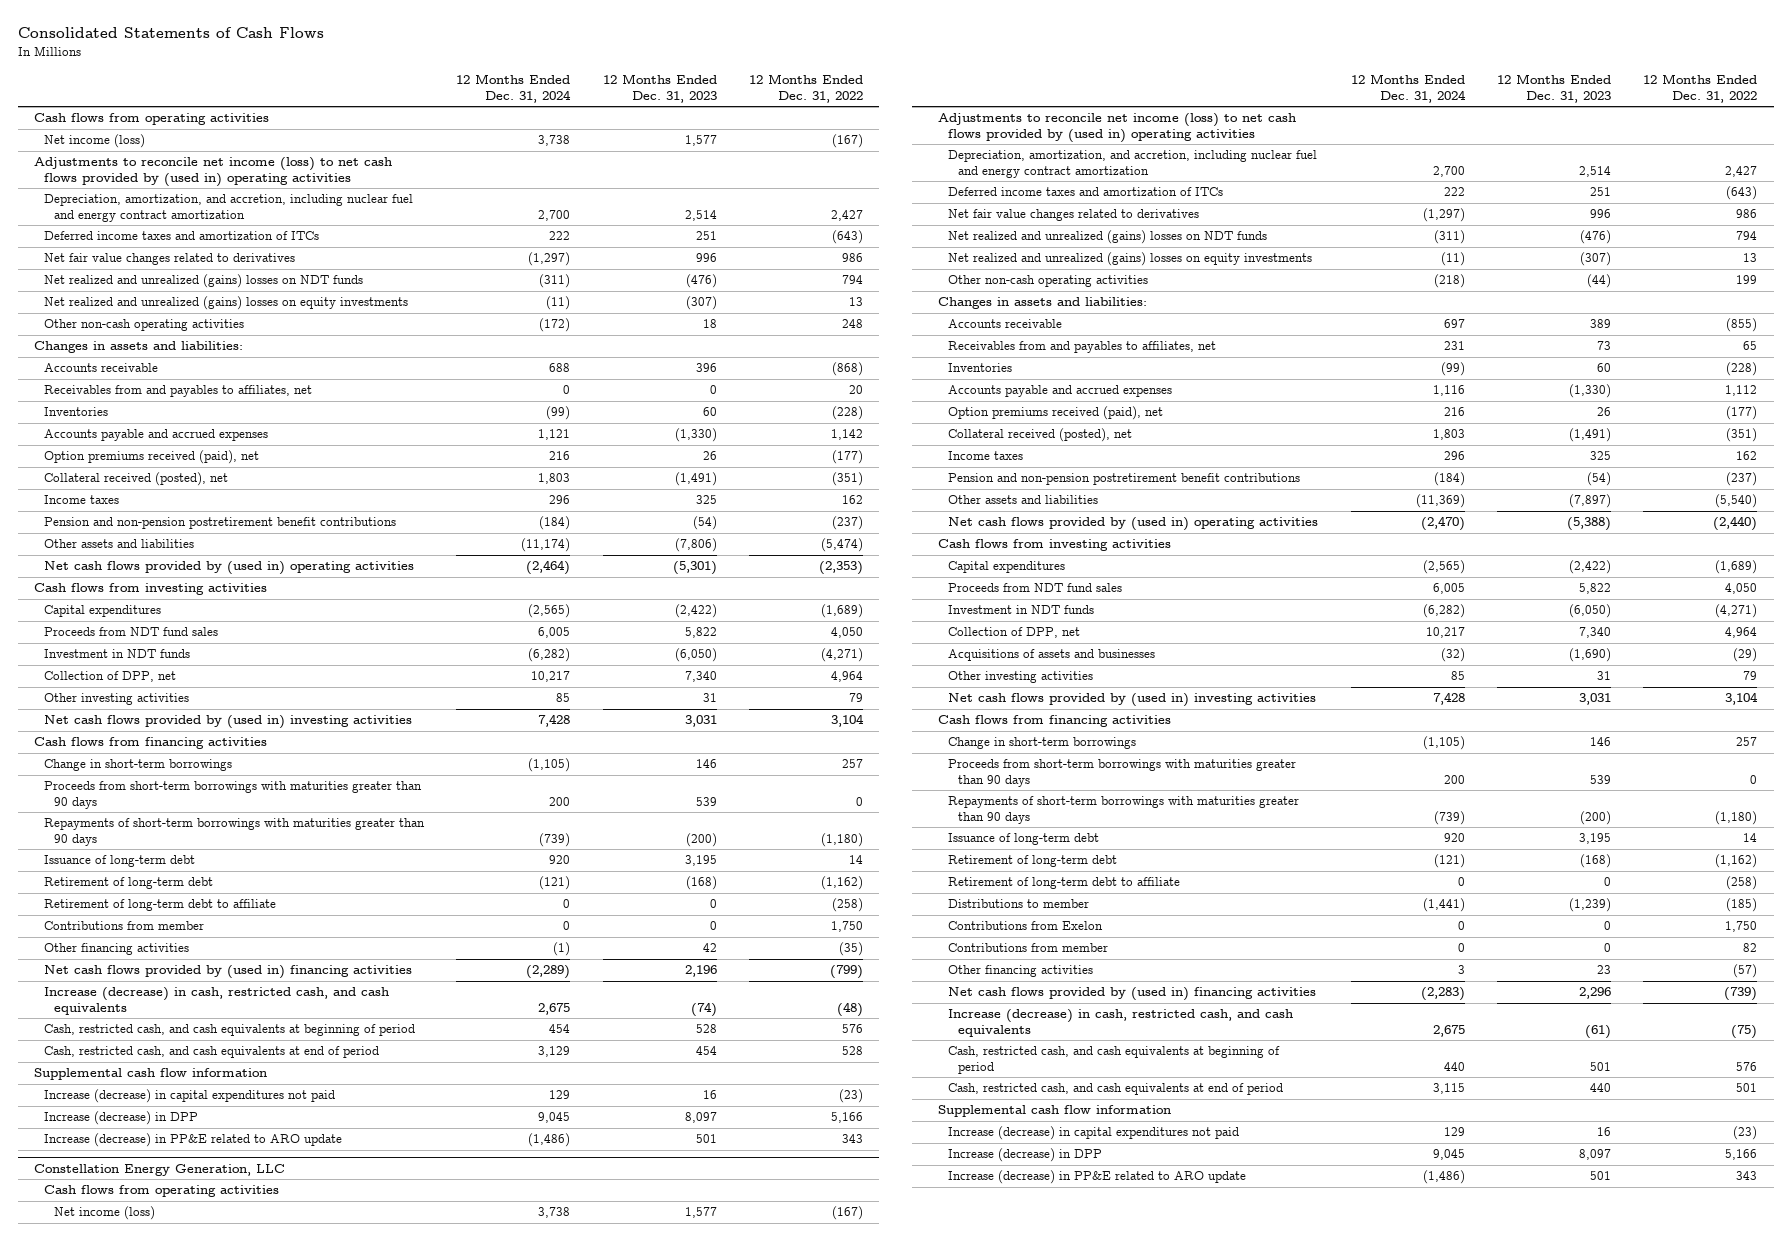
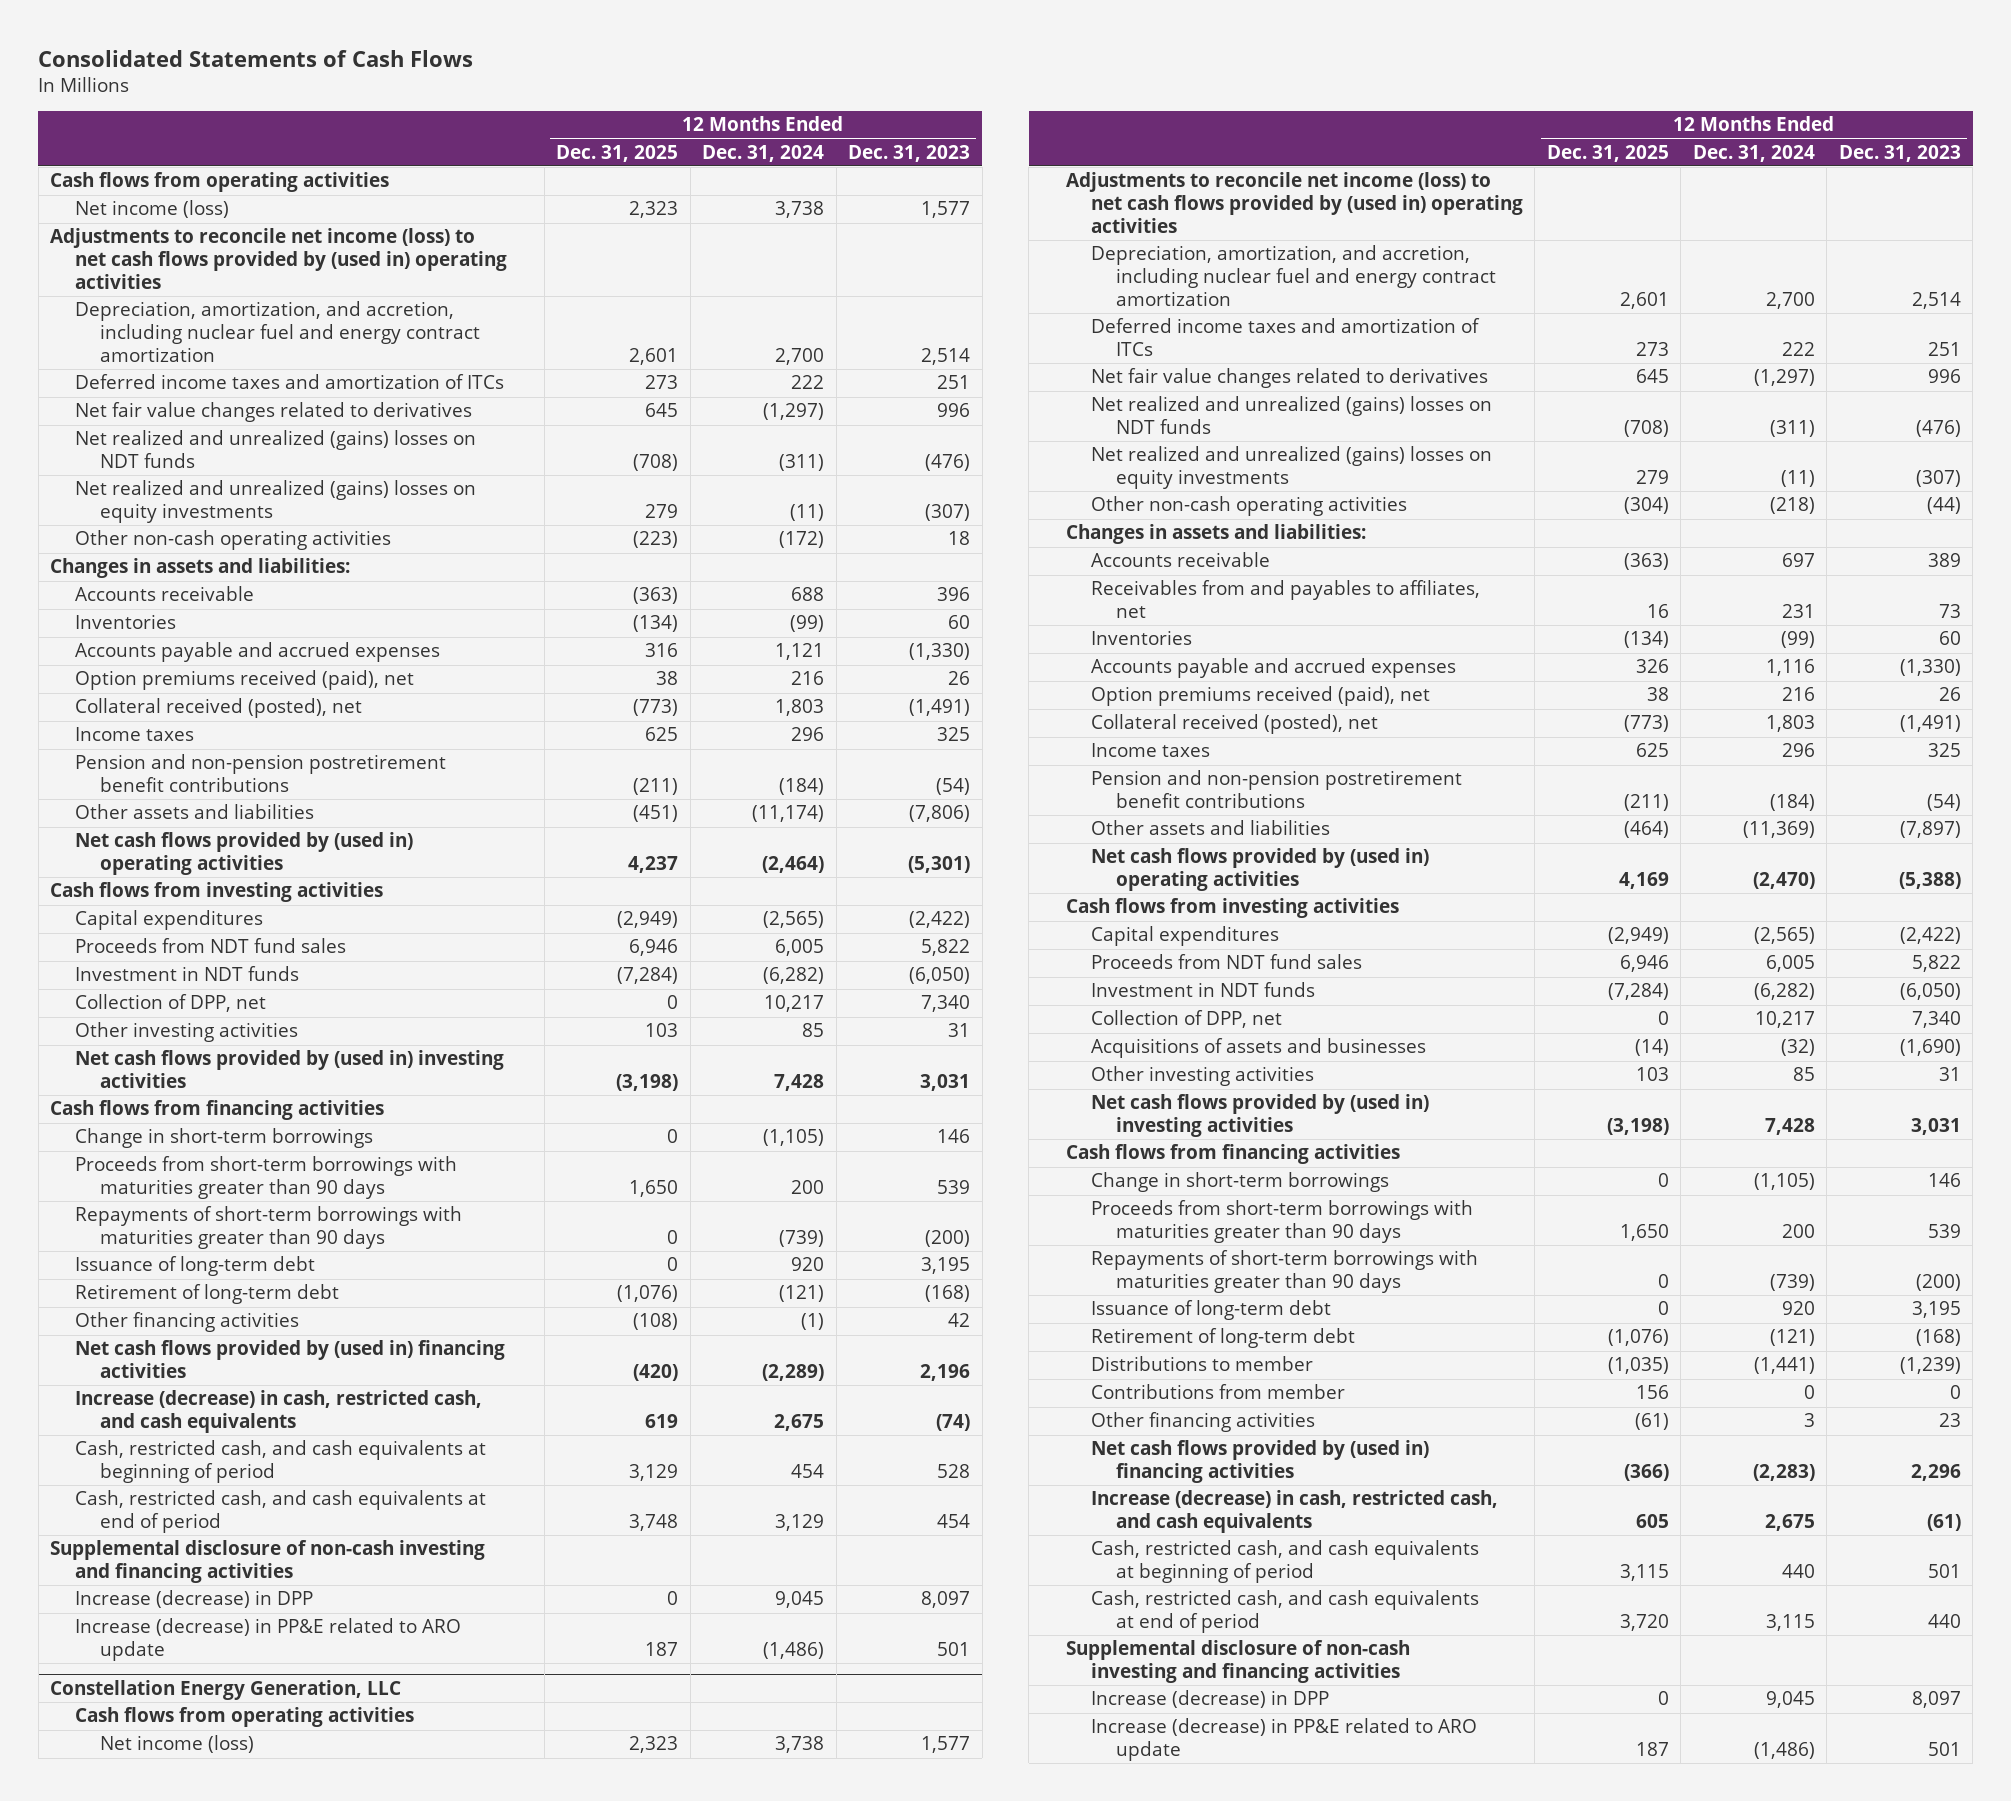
[749,74,864,103] 12 Months Ended Dec. 31, 2022 -> none
none -> [556,144,679,162] Dec. 31, 2025
[44,385,313,398] Receivables from and payables to affiliates, net -> none
[44,899,277,912] Retirement of long-term debt to affiliate -> none
[44,921,205,931] Contributions from member -> none
[44,1089,336,1104] Increase (decrease) in capital expenditures not paid -> none
[34,1068,268,1081] Supplemental cash flow information -> [49,1540,485,1584] Supplemental disclosure of non-cash investing and financing activities
[948,877,1181,890] Retirement of long-term debt to affiliate -> none
[948,921,1104,931] Contributions from Exelon -> none
[948,1126,1240,1141] Increase (decrease) in capital expenditures not paid -> none
[938,1105,1172,1118] Supplemental cash flow information -> [1065,1640,1410,1684] Supplemental disclosure of non-cash investing and financing activities

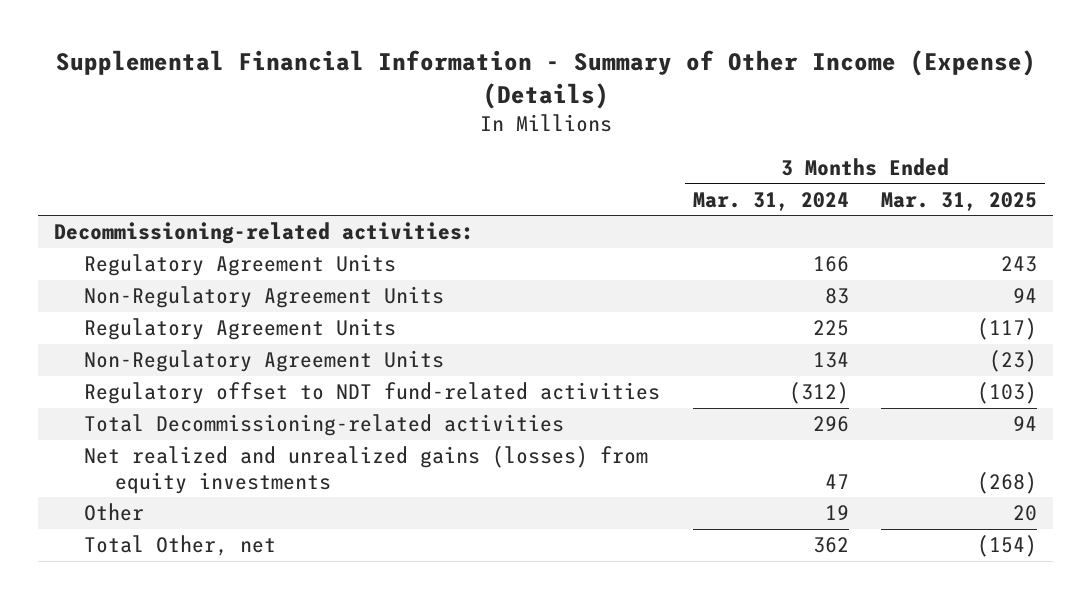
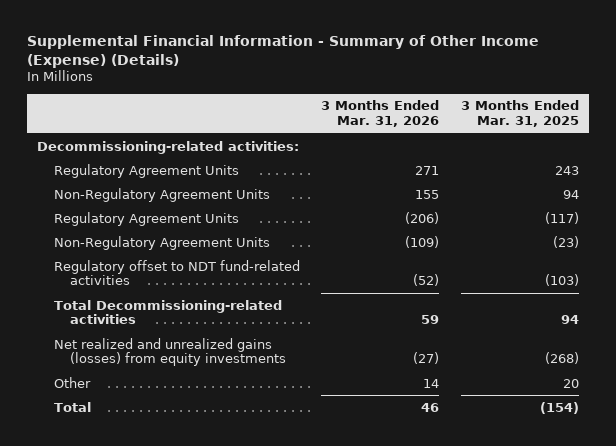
[692,191,849,211] Mar. 31, 2024 -> none
none -> [321,100,440,128] 3 Months Ended Mar. 31, 2026
[84,535,277,557] Total Other, net -> [53,401,91,412] Total

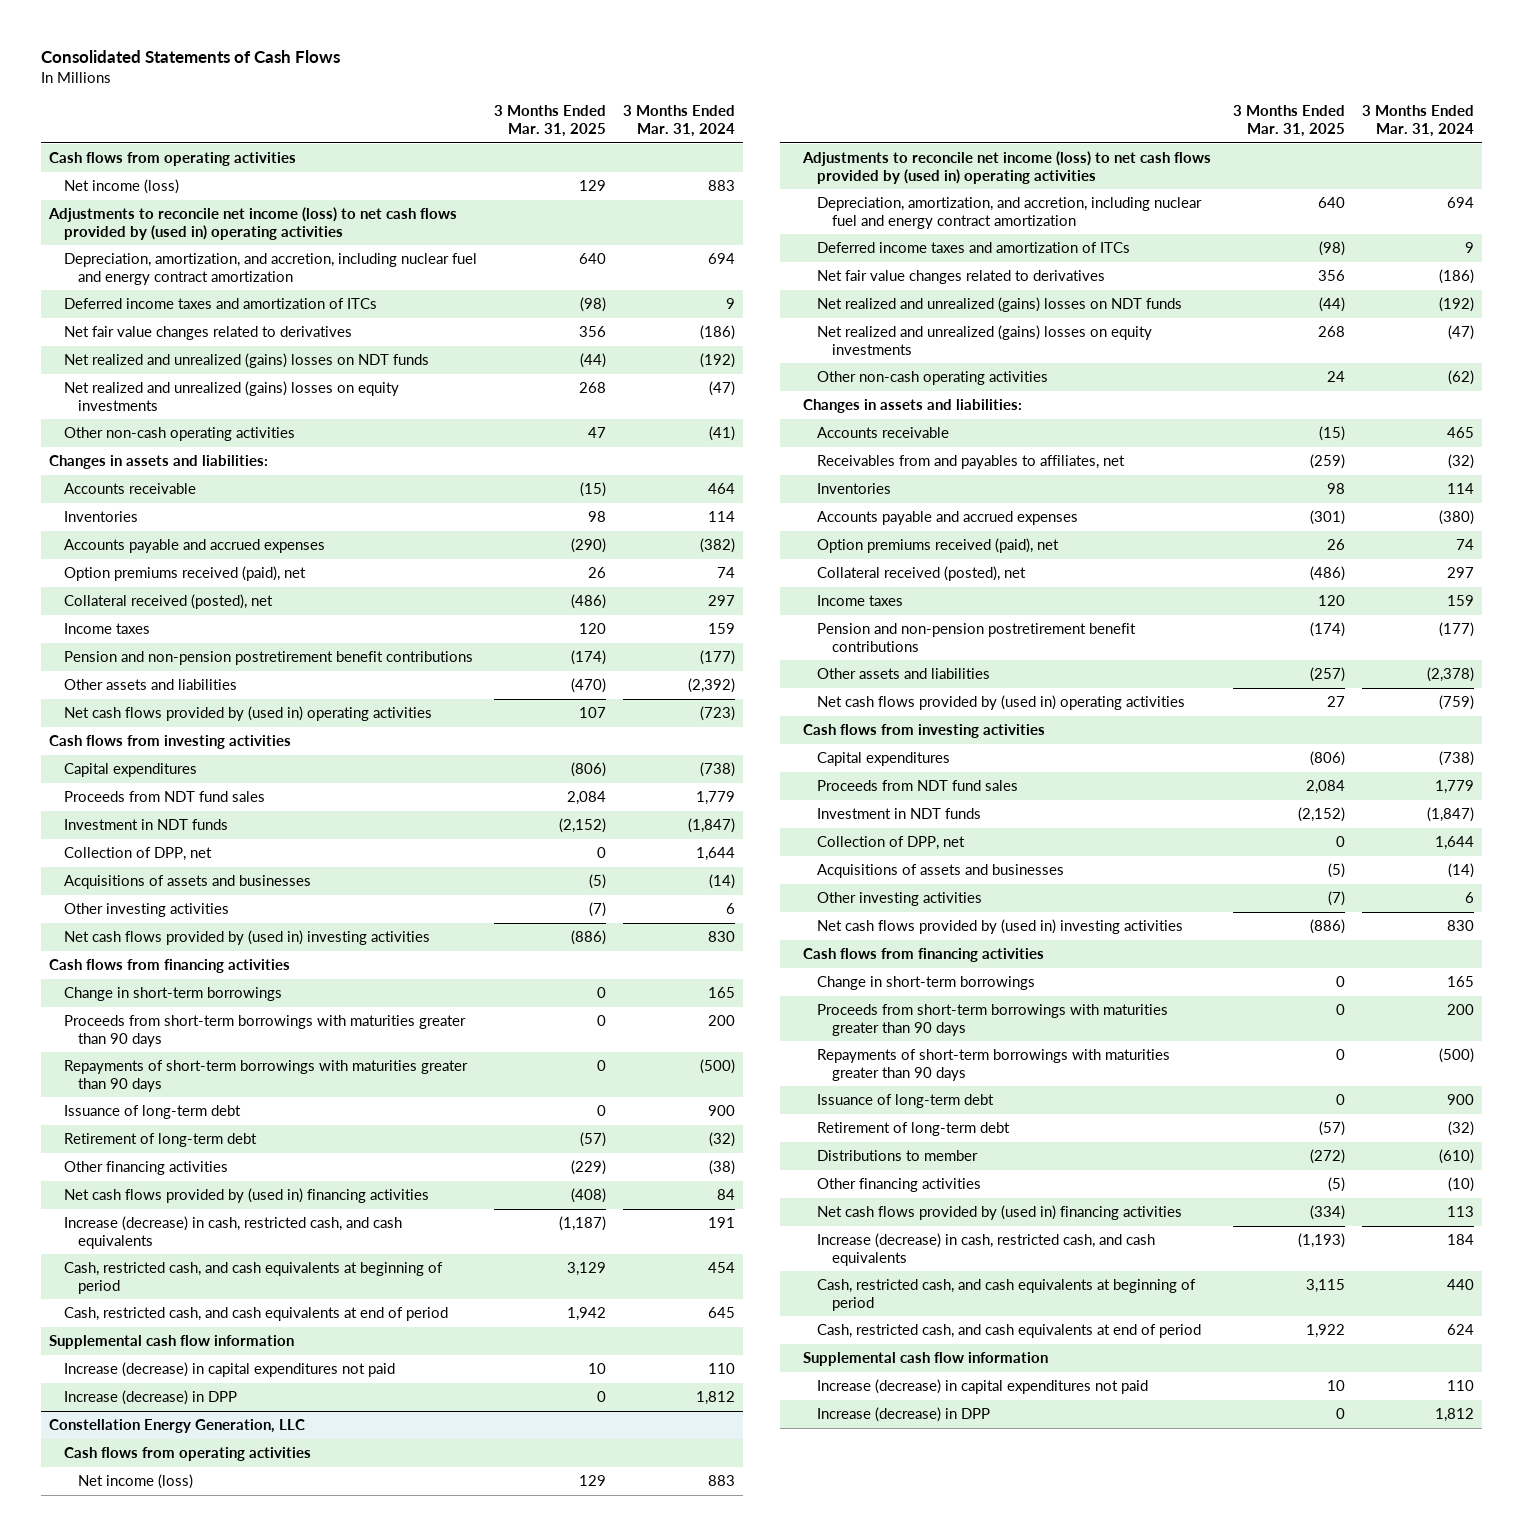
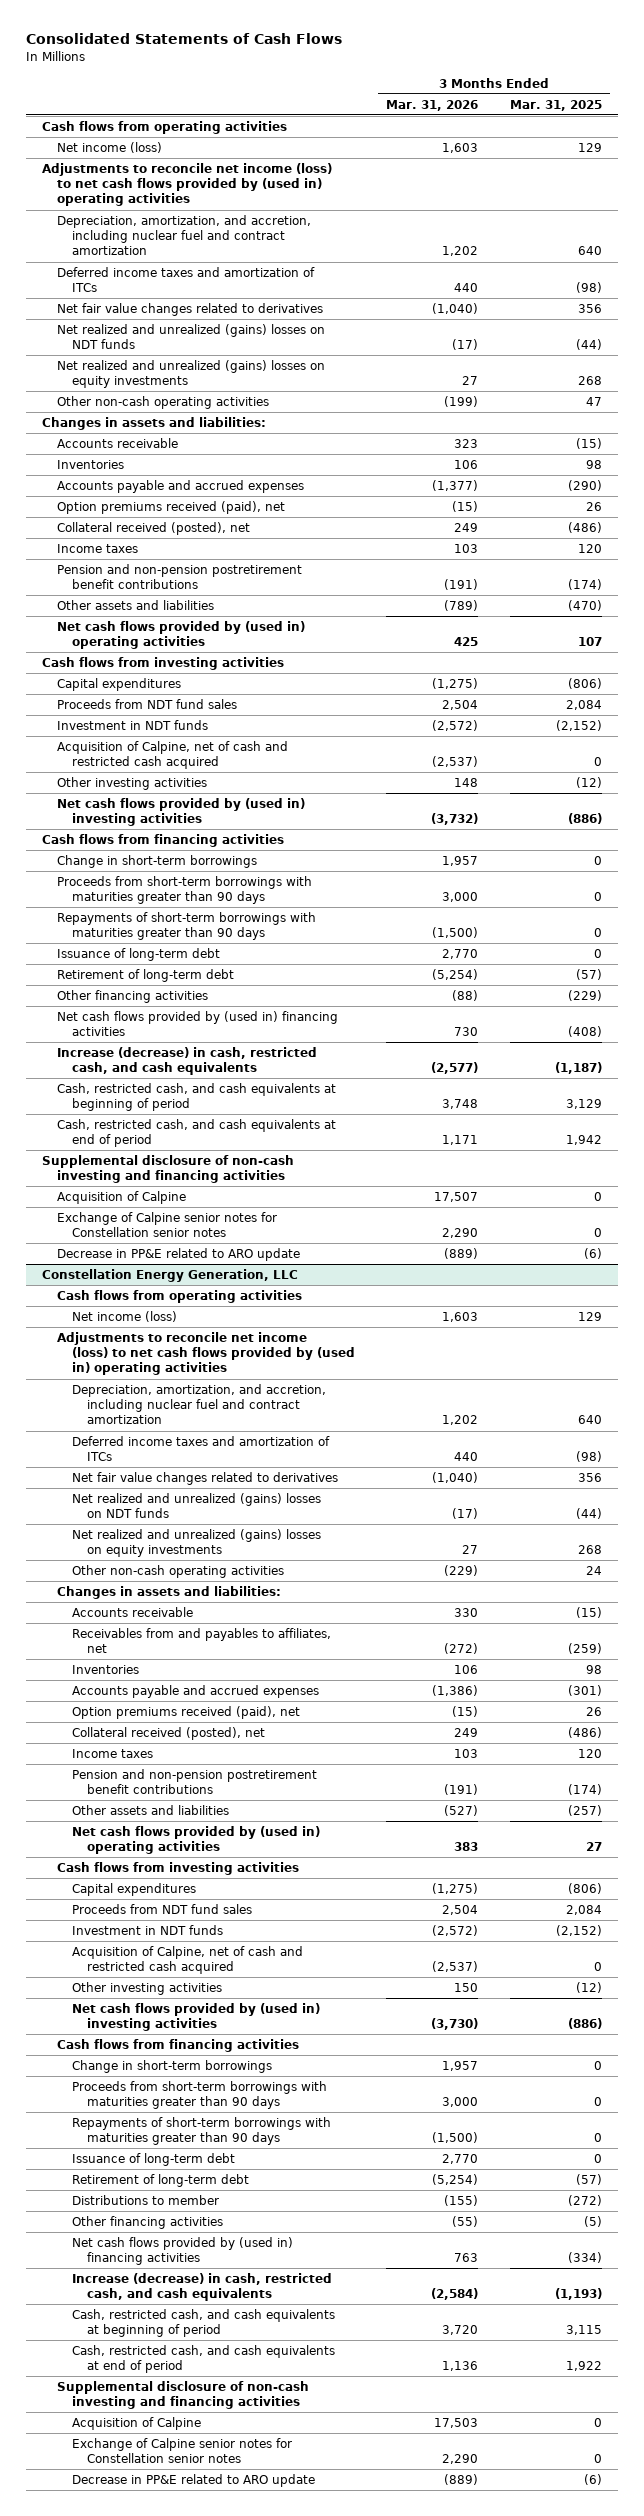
[622,105,735,138] 3 Months Ended Mar. 31, 2024 -> none
none -> [386,99,479,111] Mar. 31, 2026
[63,253,477,285] Depreciation, amortization, and accretion, including nuclear fuel and energy contract amortization -> [56,214,311,256] Depreciation, amortization, and accretion, including nuclear fuel and contract amortization
[63,847,212,862] Collection of DPP, net -> none
[63,875,311,890] Acquisitions of assets and businesses -> [56,740,288,770] Acquisition of Calpine, net of cash and restricted cash acquired
[588,874,606,890] (5) -> [594,757,603,767] 0
[588,902,606,918] (7) -> [576,776,603,788] (12)
[63,1362,395,1378] Increase (decrease) in capital expenditures not paid -> none
[63,1390,237,1406] Increase (decrease) in DPP -> none
[49,1335,295,1350] Supplemental cash flow information -> [41,1154,294,1184] Supplemental disclosure of non-cash investing and financing activities
none -> [56,1190,186,1204] Acquisition of Calpine
none -> [56,1211,277,1238] Exchange of Calpine senior notes for Constellation senior notes
none -> [56,1247,300,1261] Decrease in PP&E related to ARO update
[817,197,1203,229] Depreciation, amortization, and accretion, including nuclear fuel and energy contract amortization -> [71,1383,326,1425] Depreciation, amortization, and accretion, including nuclear fuel and contract amortization
[817,836,966,851] Collection of DPP, net -> none
[817,864,1065,879] Acquisitions of assets and businesses -> [71,1945,303,1975] Acquisition of Calpine, net of cash and restricted cash acquired
[1327,863,1345,879] (5) -> [594,1962,603,1972] 0
[1327,891,1345,907] (7) -> [576,1981,603,1993] (12)
[817,1379,1149,1395] Increase (decrease) in capital expenditures not paid -> none
[817,1407,991,1423] Increase (decrease) in DPP -> none
[802,1352,1048,1367] Supplemental cash flow information -> [56,2380,309,2410] Supplemental disclosure of non-cash investing and financing activities
none -> [71,2416,201,2430] Acquisition of Calpine
none -> [71,2437,292,2464] Exchange of Calpine senior notes for Constellation senior notes
none -> [71,2473,315,2487] Decrease in PP&E related to ARO update

